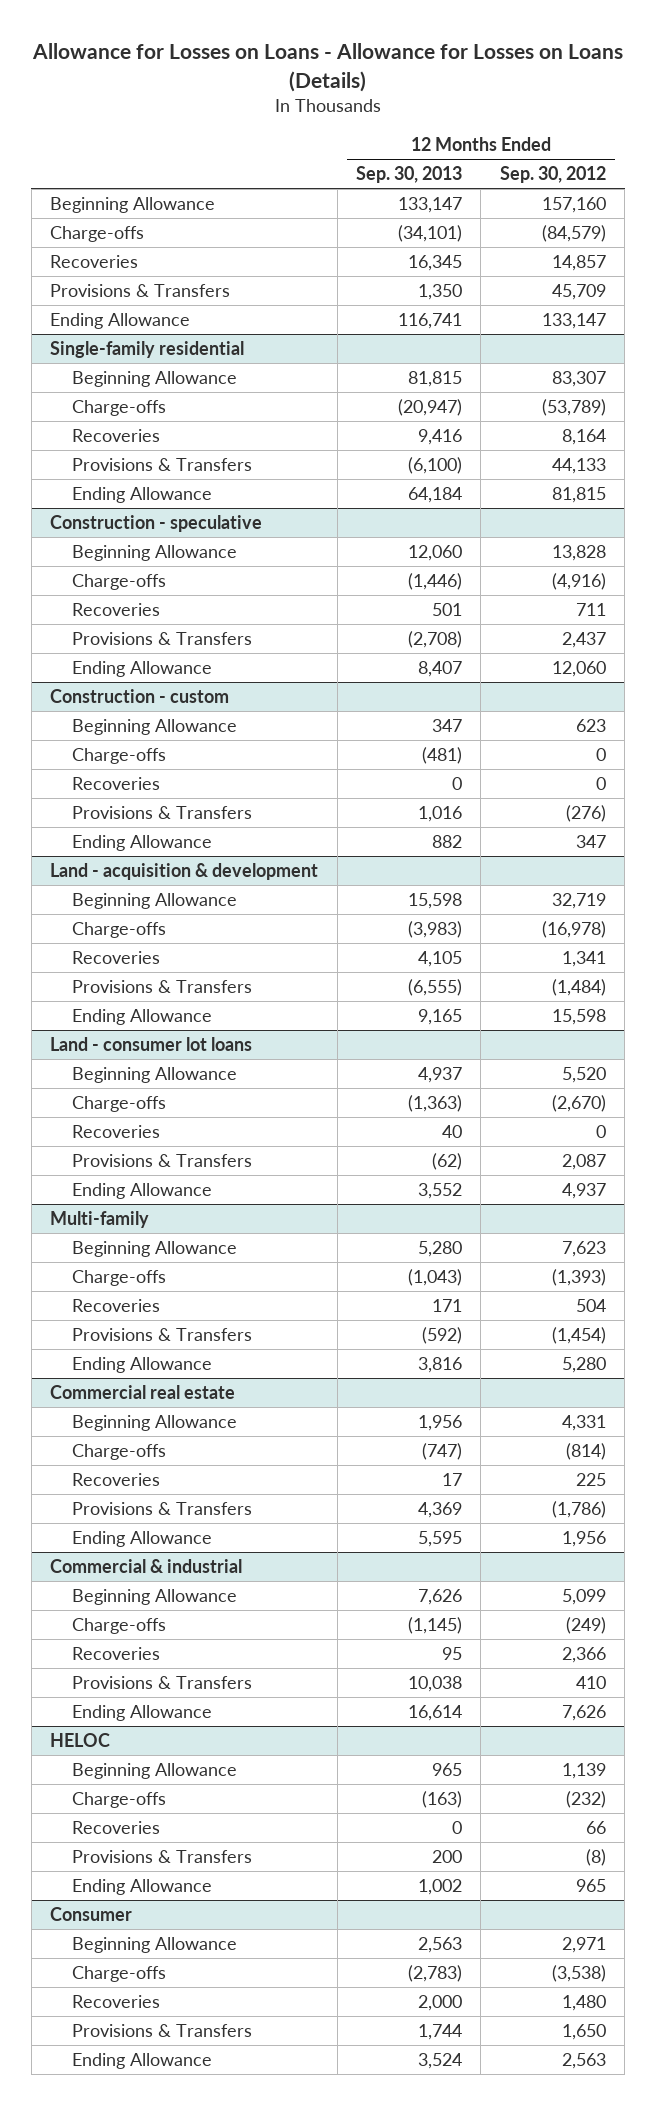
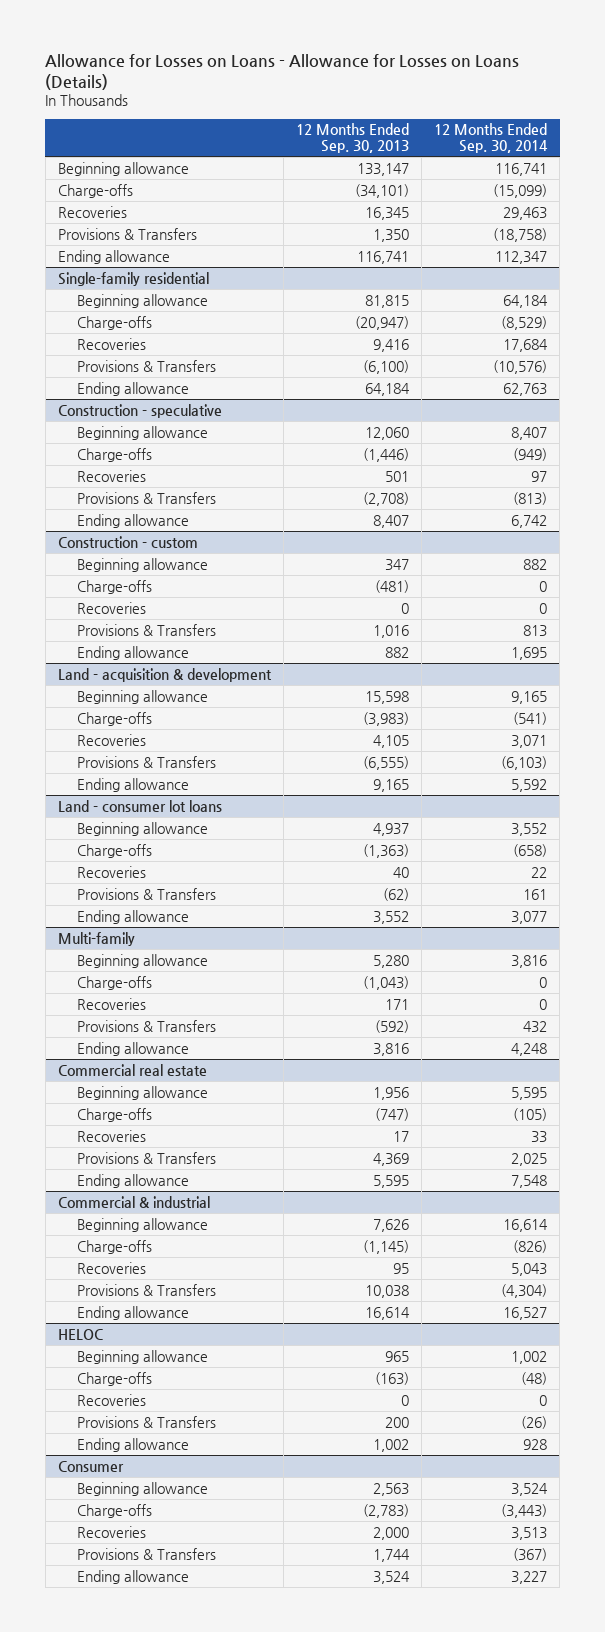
[499,166,606,184] Sep. 30, 2012 -> none
none -> [434,123,549,153] 12 Months Ended Sep. 30, 2014
[50,197,216,214] Beginning Allowance -> [57,161,189,176] Beginning allowance
[50,313,191,330] Ending Allowance -> [57,249,170,264] Ending allowance
[72,371,238,388] Beginning Allowance -> [76,293,208,308] Beginning allowance
[72,487,213,504] Ending Allowance -> [76,381,189,396] Ending allowance
[72,545,238,562] Beginning Allowance -> [76,425,208,440] Beginning allowance
[72,661,213,678] Ending Allowance -> [76,513,189,528] Ending allowance
[72,719,238,736] Beginning Allowance -> [76,557,208,572] Beginning allowance
[72,835,213,852] Ending Allowance -> [76,645,189,660] Ending allowance
[72,893,238,910] Beginning Allowance -> [76,689,208,704] Beginning allowance
[72,1009,213,1026] Ending Allowance -> [76,777,189,792] Ending allowance
[72,1067,238,1084] Beginning Allowance -> [76,821,208,836] Beginning allowance
[72,1183,213,1200] Ending Allowance -> [76,909,189,924] Ending allowance
[72,1241,238,1258] Beginning Allowance -> [76,953,208,968] Beginning allowance
[72,1357,213,1374] Ending Allowance -> [76,1041,189,1056] Ending allowance
[72,1415,238,1432] Beginning Allowance -> [76,1085,208,1100] Beginning allowance
[72,1531,213,1548] Ending Allowance -> [76,1173,189,1188] Ending allowance
[72,1589,238,1606] Beginning Allowance -> [76,1217,208,1232] Beginning allowance
[72,1705,213,1722] Ending Allowance -> [76,1305,189,1320] Ending allowance
[72,1763,238,1780] Beginning Allowance -> [76,1349,208,1364] Beginning allowance
[72,1879,213,1896] Ending Allowance -> [76,1437,189,1452] Ending allowance
[72,1937,238,1954] Beginning Allowance -> [76,1481,208,1496] Beginning allowance
[72,2053,213,2070] Ending Allowance -> [76,1569,189,1584] Ending allowance

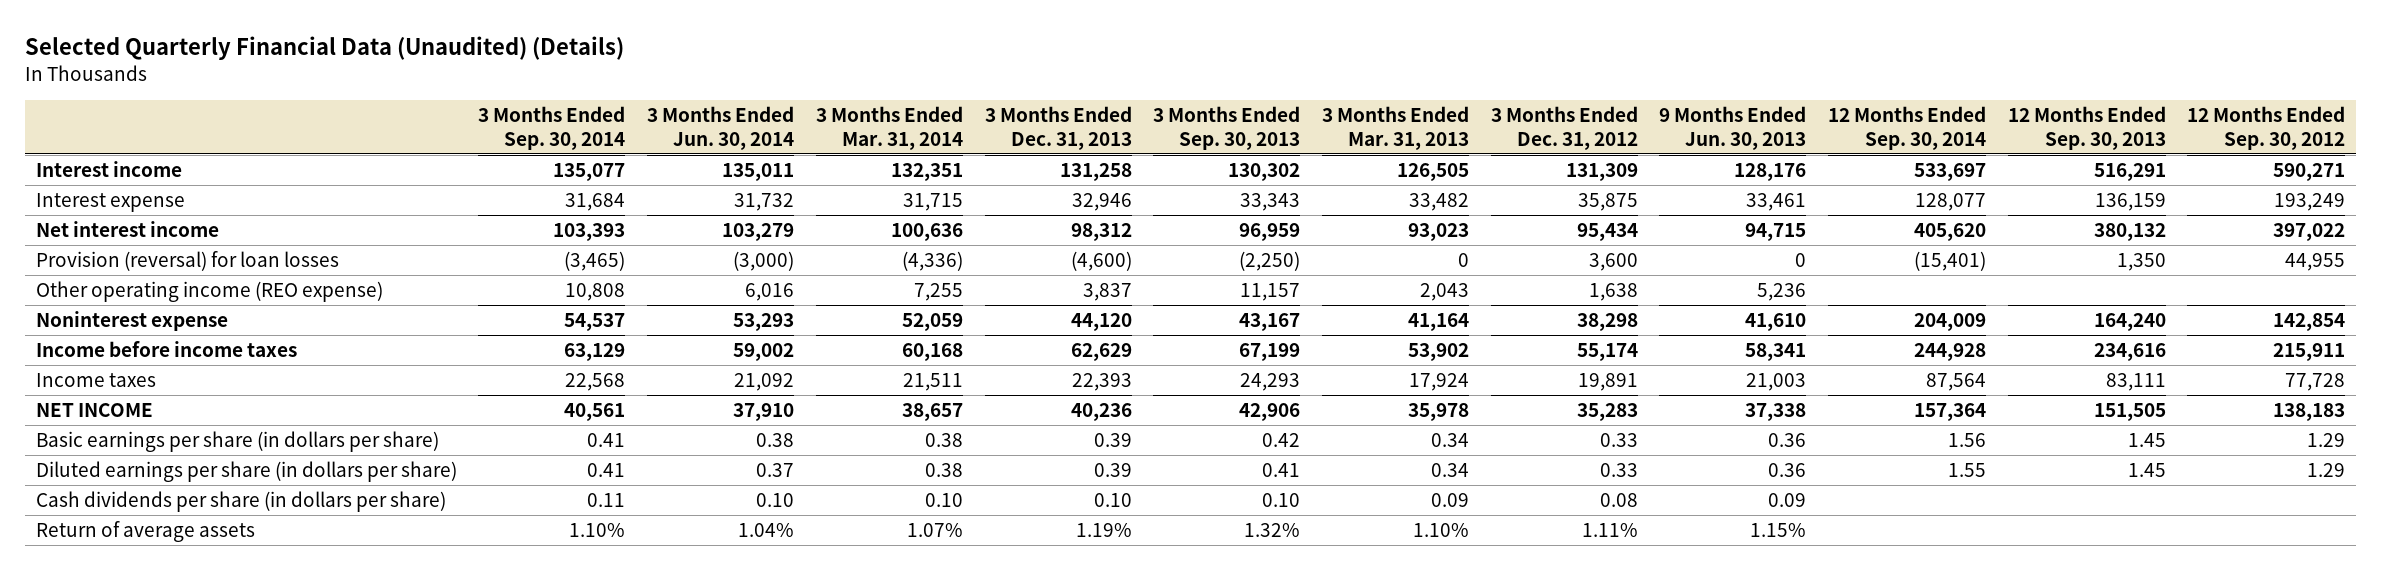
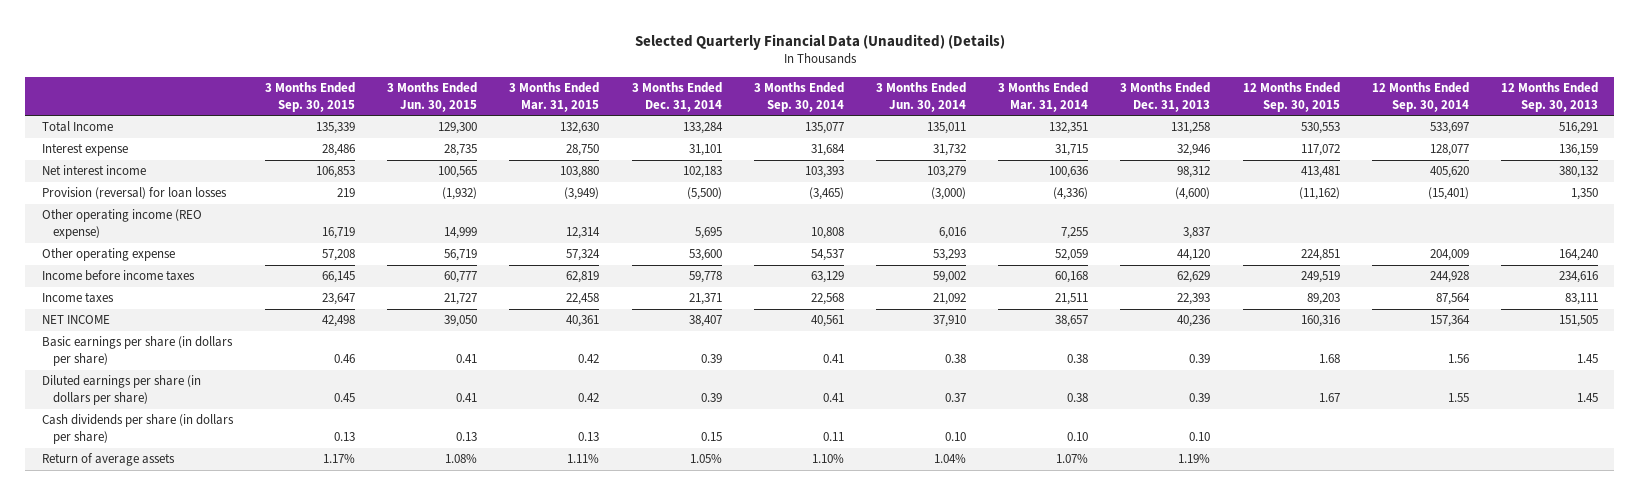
[1153,105,1301,150] 3 Months Ended Sep. 30, 2013 -> none
[1321,105,1469,150] 3 Months Ended Mar. 31, 2013 -> none
[1490,105,1638,150] 3 Months Ended Dec. 31, 2012 -> none
[1659,105,1807,150] 9 Months Ended Jun. 30, 2013 -> none
[2187,105,2346,150] 12 Months Ended Sep. 30, 2012 -> none
none -> [264,81,355,112] 3 Months Ended Sep. 30, 2015
none -> [387,81,478,112] 3 Months Ended Jun. 30, 2015
none -> [509,81,600,112] 3 Months Ended Mar. 31, 2015
none -> [631,81,722,112] 3 Months Ended Dec. 31, 2014
none -> [1242,81,1340,112] 12 Months Ended Sep. 30, 2015
[35,161,182,178] Interest income -> [41,121,113,133] Total Income
[35,311,228,332] Noninterest expense -> [41,248,175,262] Other operating expense

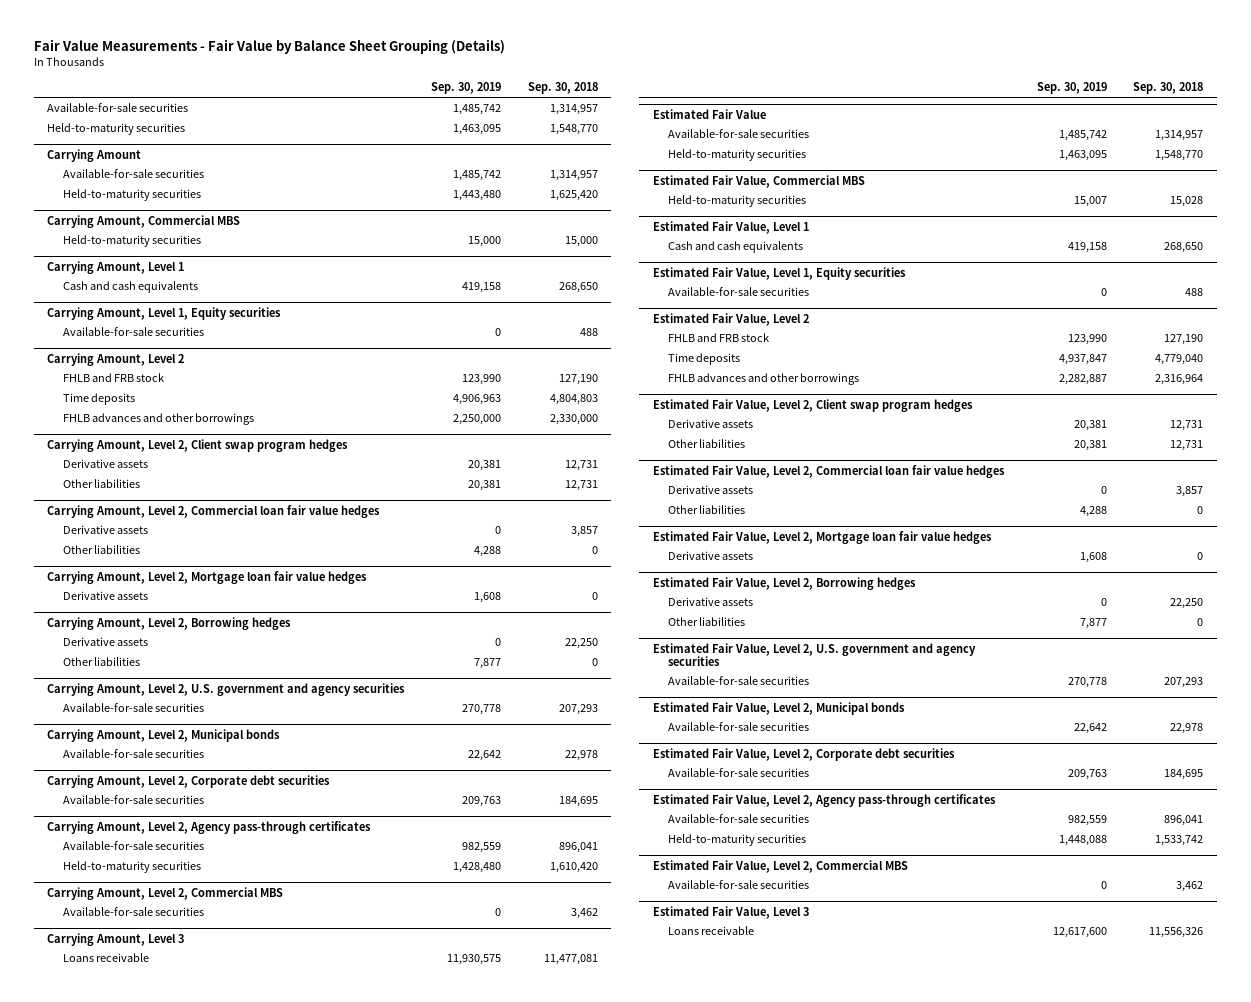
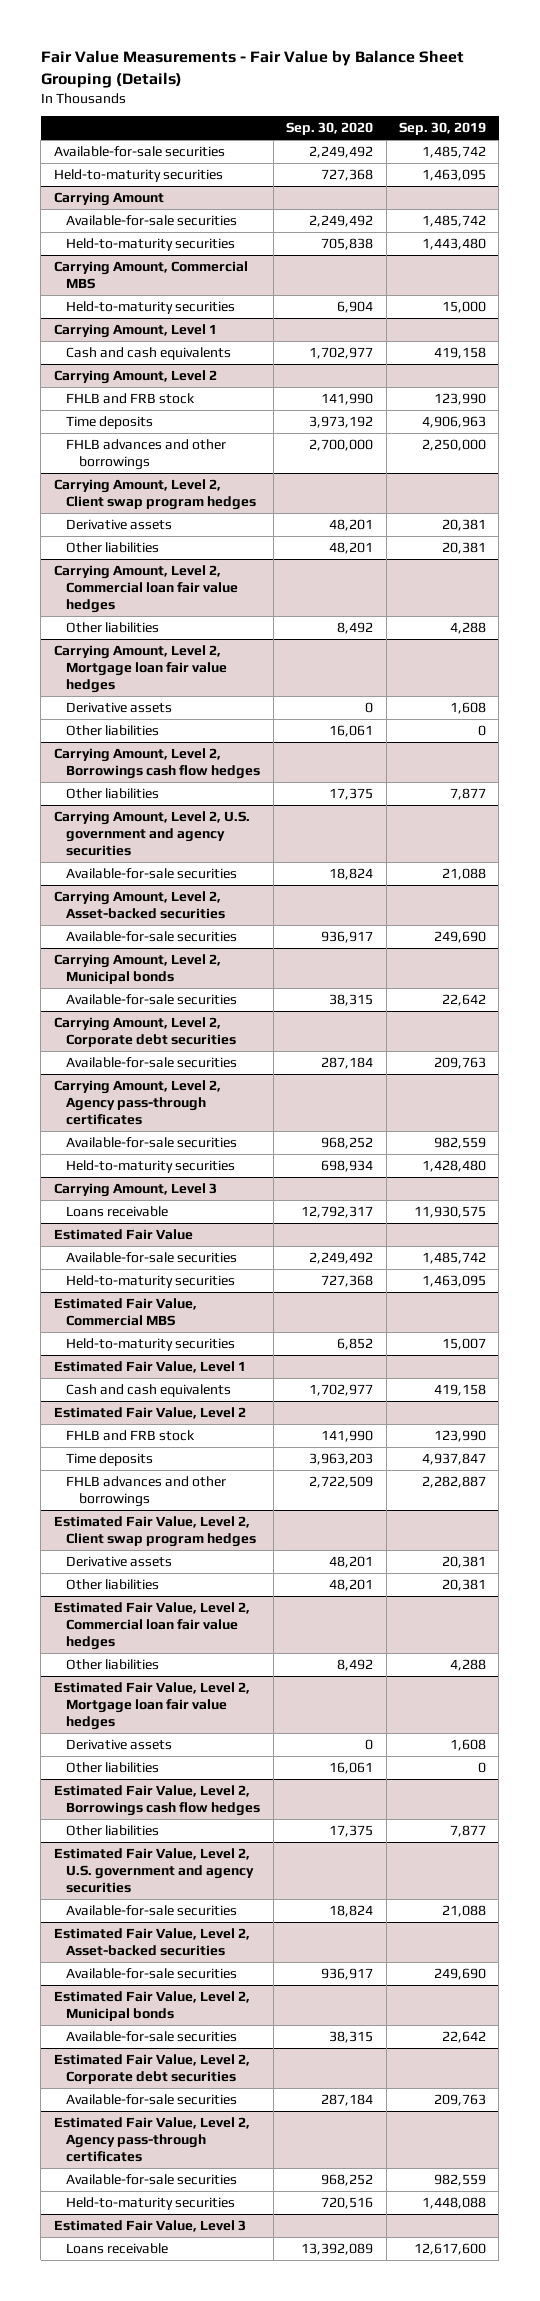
[527,82,598,95] Sep. 30, 2018 -> none
none -> [286,122,374,136] Sep. 30, 2020
[47,306,282,320] Carrying Amount, Level 1, Equity securities -> none
[62,327,204,337] Available-for-sale securities -> none
[62,525,148,535] Derivative assets -> none
[62,637,148,647] Derivative assets -> none
none -> [66,724,160,736] Other liabilities
[47,616,292,630] Carrying Amount, Level 2, Borrowing hedges -> [53,747,261,780] Carrying Amount, Level 2, Borrowings cash flow hedges
[462,704,502,716] 270,778 -> [441,867,486,880] 21,088
none -> [53,890,226,920] Carrying Amount, Level 2, Asset-backed securities
none -> [66,930,238,942] Available-for-sale securities
[47,886,284,900] Carrying Amount, Level 2, Commercial MBS -> none
[62,907,204,917] Available-for-sale securities -> none
[652,266,906,280] Estimated Fair Value, Level 1, Equity securities -> none
[668,287,810,297] Available-for-sale securities -> none
[668,485,754,495] Derivative assets -> none
[668,597,754,607] Derivative assets -> none
none -> [66,1761,160,1773] Other liabilities
[652,576,916,590] Estimated Fair Value, Level 2, Borrowing hedges -> [53,1784,261,1817] Estimated Fair Value, Level 2, Borrowings cash flow hedges
[1067,677,1107,689] 270,778 -> [441,1904,486,1917] 21,088
none -> [53,1927,250,1957] Estimated Fair Value, Level 2, Asset-backed securities
none -> [66,1967,238,1979] Available-for-sale securities
[652,859,908,873] Estimated Fair Value, Level 2, Commercial MBS -> none
[668,880,810,890] Available-for-sale securities -> none

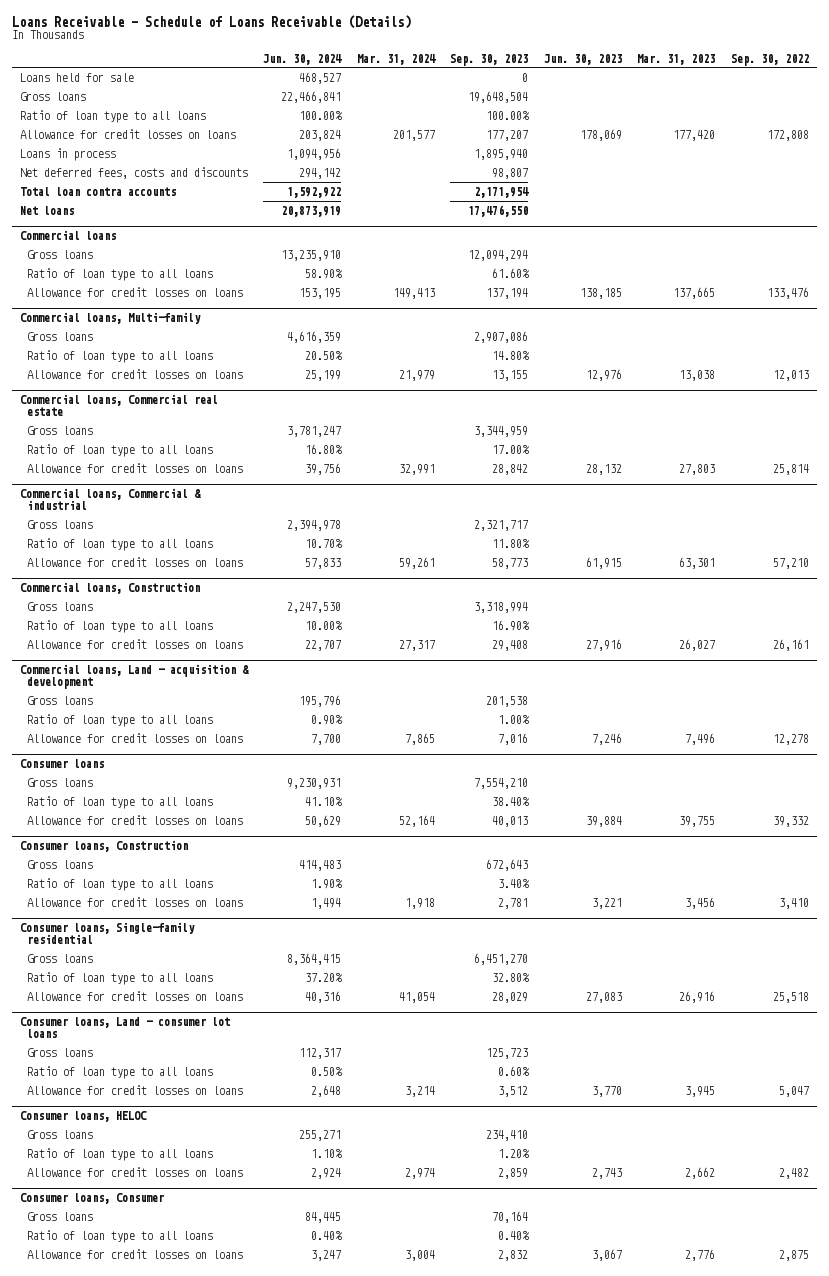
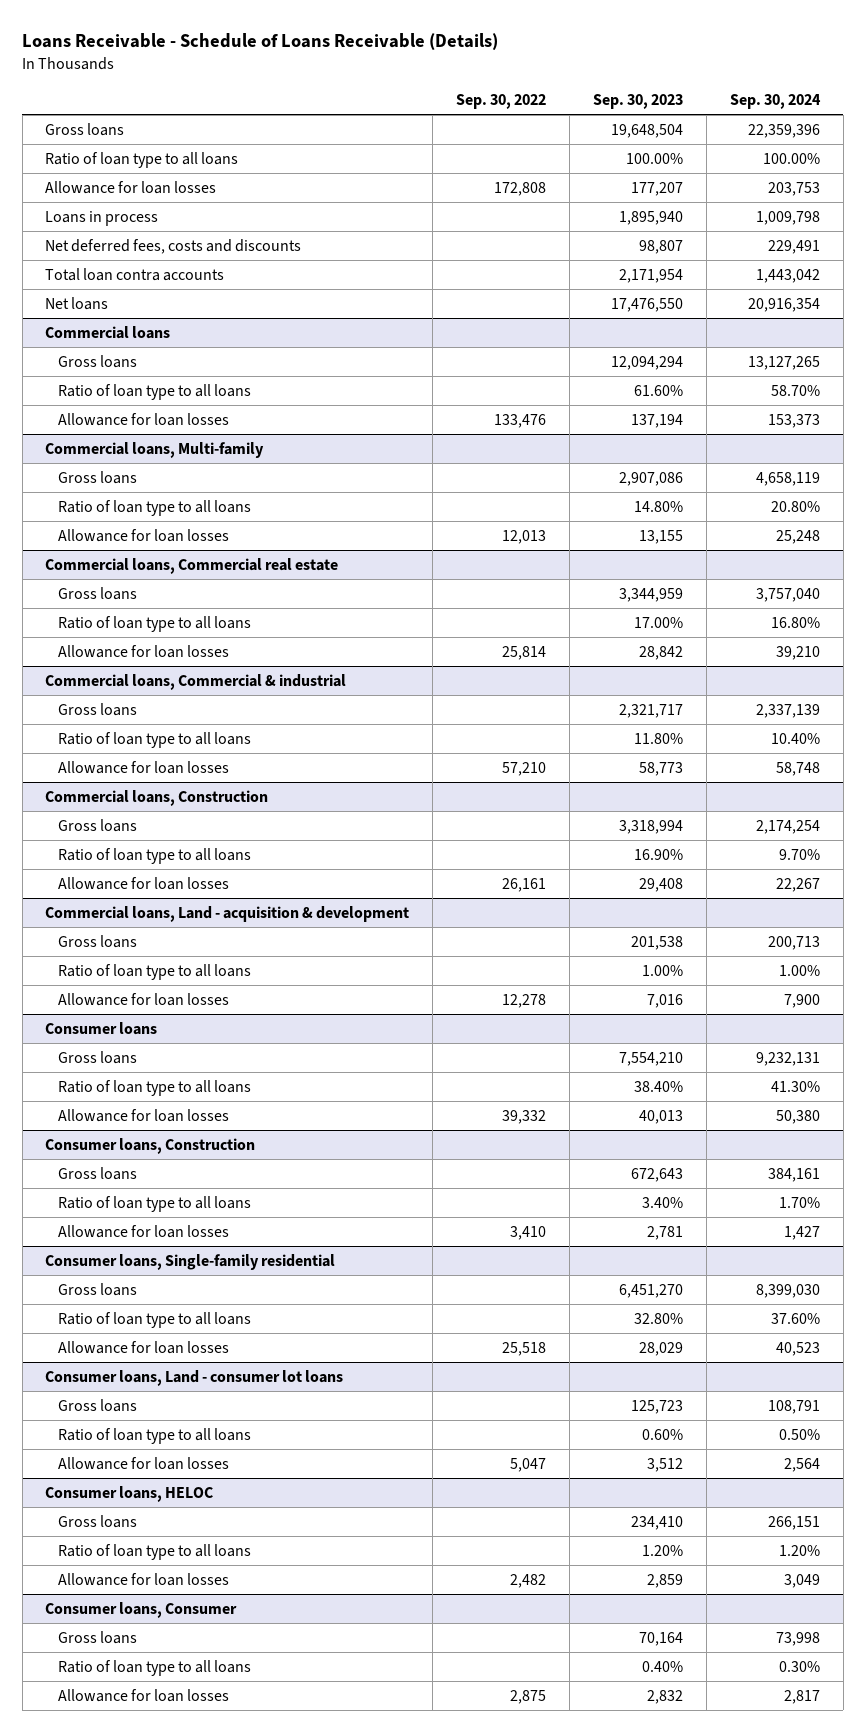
[263,53,343,65] Jun. 30, 2024 -> none
[356,53,436,65] Mar. 31, 2024 -> none
[543,53,622,65] Jun. 30, 2023 -> none
[637,53,716,65] Mar. 31, 2023 -> none
none -> [729,93,821,109] Sep. 30, 2024
[19,72,134,82] Loans held for sale -> none
[19,128,236,139] Allowance for credit losses on loans -> [45,180,217,194] Allowance for loan losses
[27,286,244,297] Allowance for credit losses on loans -> [58,412,230,426] Allowance for loan losses
[27,368,244,379] Allowance for credit losses on loans -> [58,528,230,542] Allowance for loan losses
[27,462,244,473] Allowance for credit losses on loans -> [58,644,230,658] Allowance for loan losses
[27,556,244,567] Allowance for credit losses on loans -> [58,760,230,774] Allowance for loan losses
[27,638,244,649] Allowance for credit losses on loans -> [58,876,230,890] Allowance for loan losses
[27,732,244,743] Allowance for credit losses on loans -> [58,992,230,1006] Allowance for loan losses
[27,814,244,825] Allowance for credit losses on loans -> [58,1108,230,1122] Allowance for loan losses
[27,896,244,907] Allowance for credit losses on loans -> [58,1224,230,1238] Allowance for loan losses
[27,990,244,1001] Allowance for credit losses on loans -> [58,1340,230,1354] Allowance for loan losses
[27,1084,244,1095] Allowance for credit losses on loans -> [58,1456,230,1470] Allowance for loan losses
[27,1166,244,1177] Allowance for credit losses on loans -> [58,1572,230,1586] Allowance for loan losses
[27,1248,244,1259] Allowance for credit losses on loans -> [58,1688,230,1702] Allowance for loan losses

